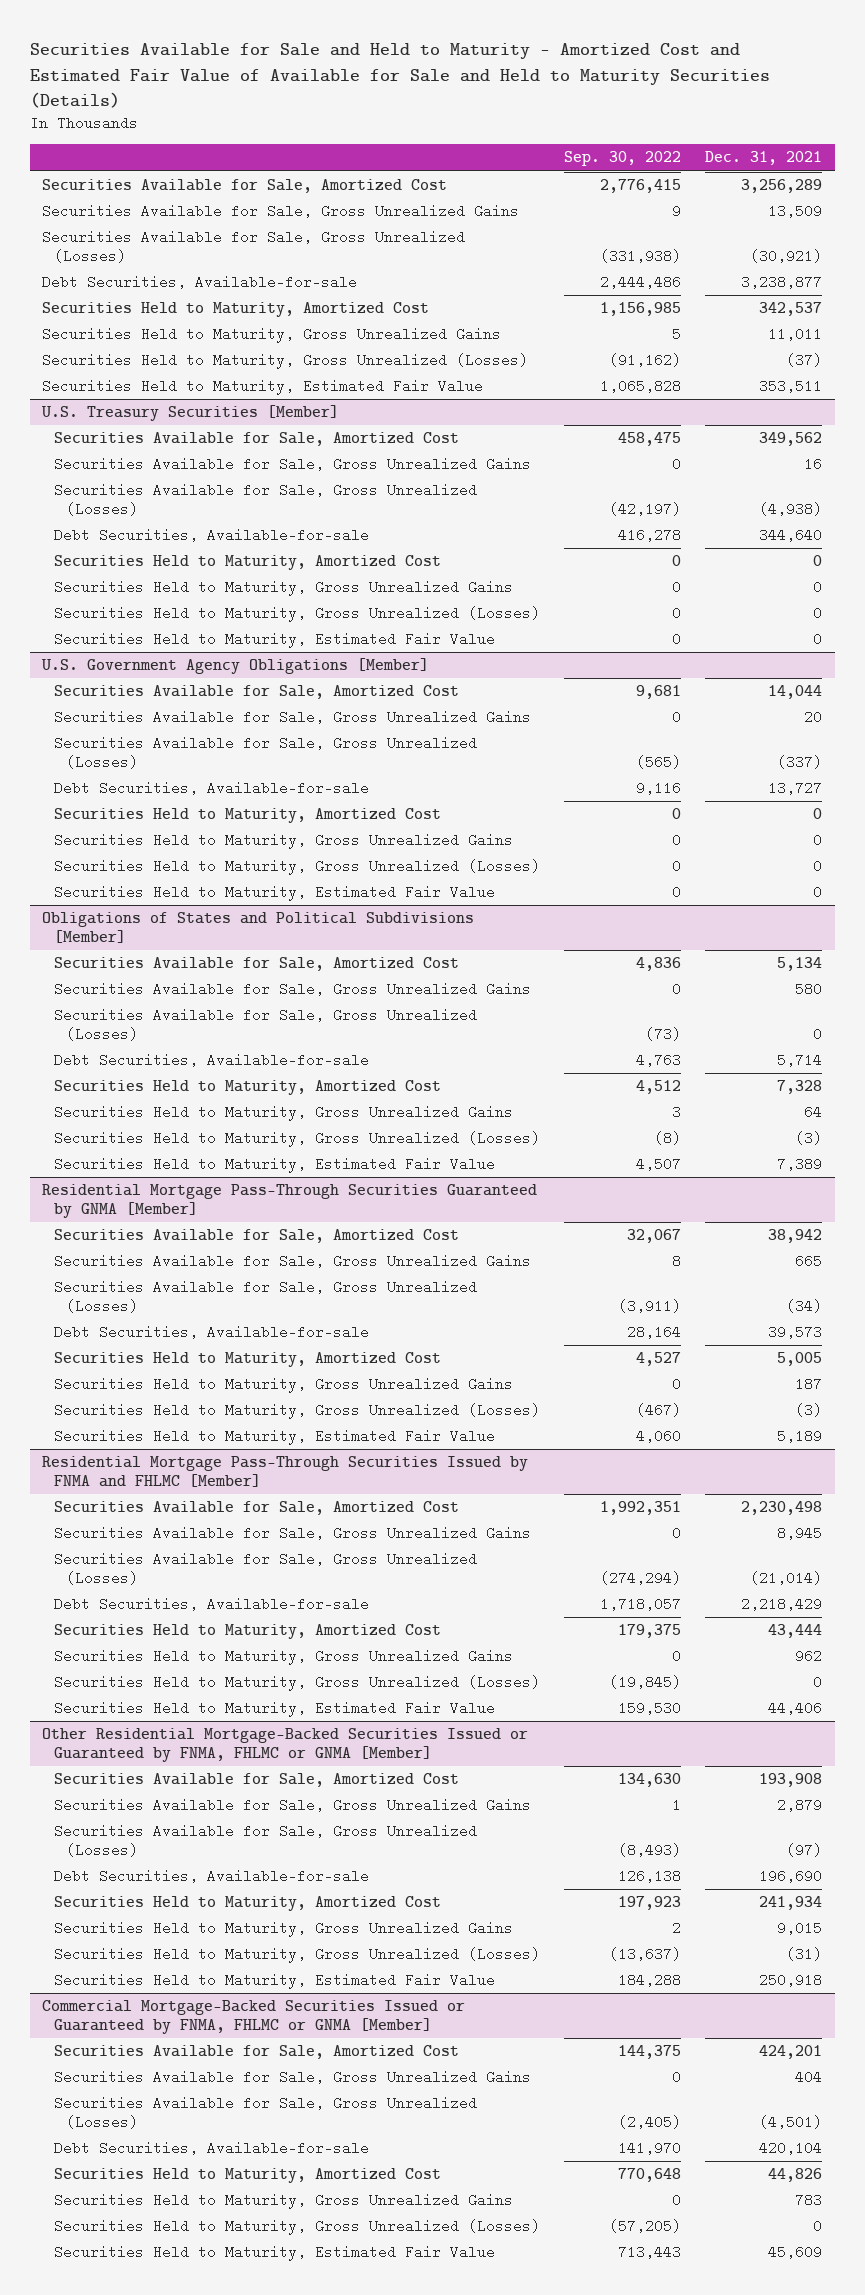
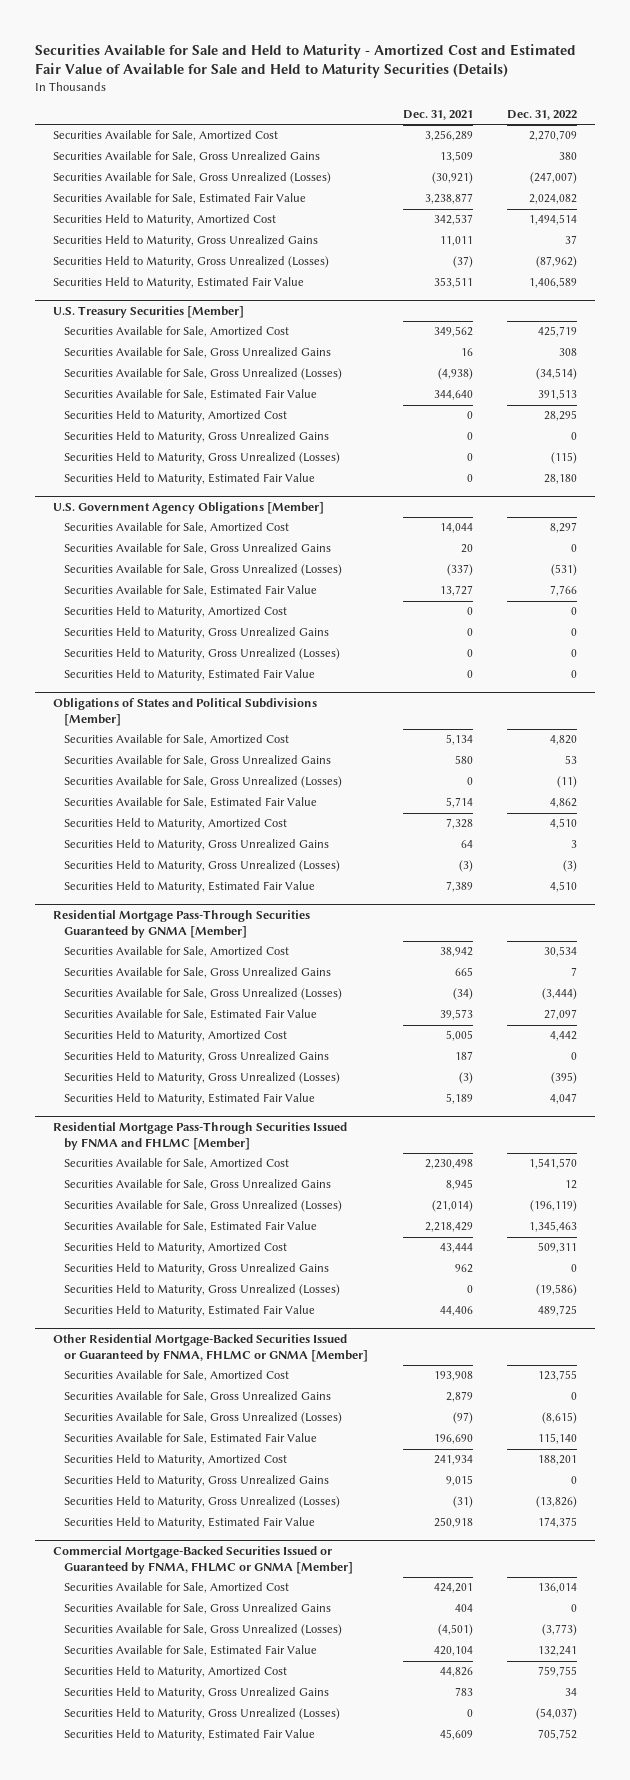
[564,151,682,167] Sep. 30, 2022 -> none
none -> [507,110,578,121] Dec. 31, 2022
[42,275,358,290] Debt Securities, Available-for-sale -> [52,193,306,205] Securities Available for Sale, Estimated Fair Value
[54,528,370,543] Debt Securities, Available-for-sale -> [64,389,318,401] Securities Available for Sale, Estimated Fair Value
[54,781,370,796] Debt Securities, Available-for-sale -> [64,585,318,597] Securities Available for Sale, Estimated Fair Value
[54,1053,370,1068] Debt Securities, Available-for-sale -> [64,797,318,809] Securities Available for Sale, Estimated Fair Value
[54,1325,370,1340] Debt Securities, Available-for-sale -> [64,1009,318,1021] Securities Available for Sale, Estimated Fair Value
[54,1597,370,1612] Debt Securities, Available-for-sale -> [64,1221,318,1233] Securities Available for Sale, Estimated Fair Value
[54,1869,370,1884] Debt Securities, Available-for-sale -> [64,1433,318,1445] Securities Available for Sale, Estimated Fair Value
[54,2141,370,2156] Debt Securities, Available-for-sale -> [64,1645,318,1657] Securities Available for Sale, Estimated Fair Value

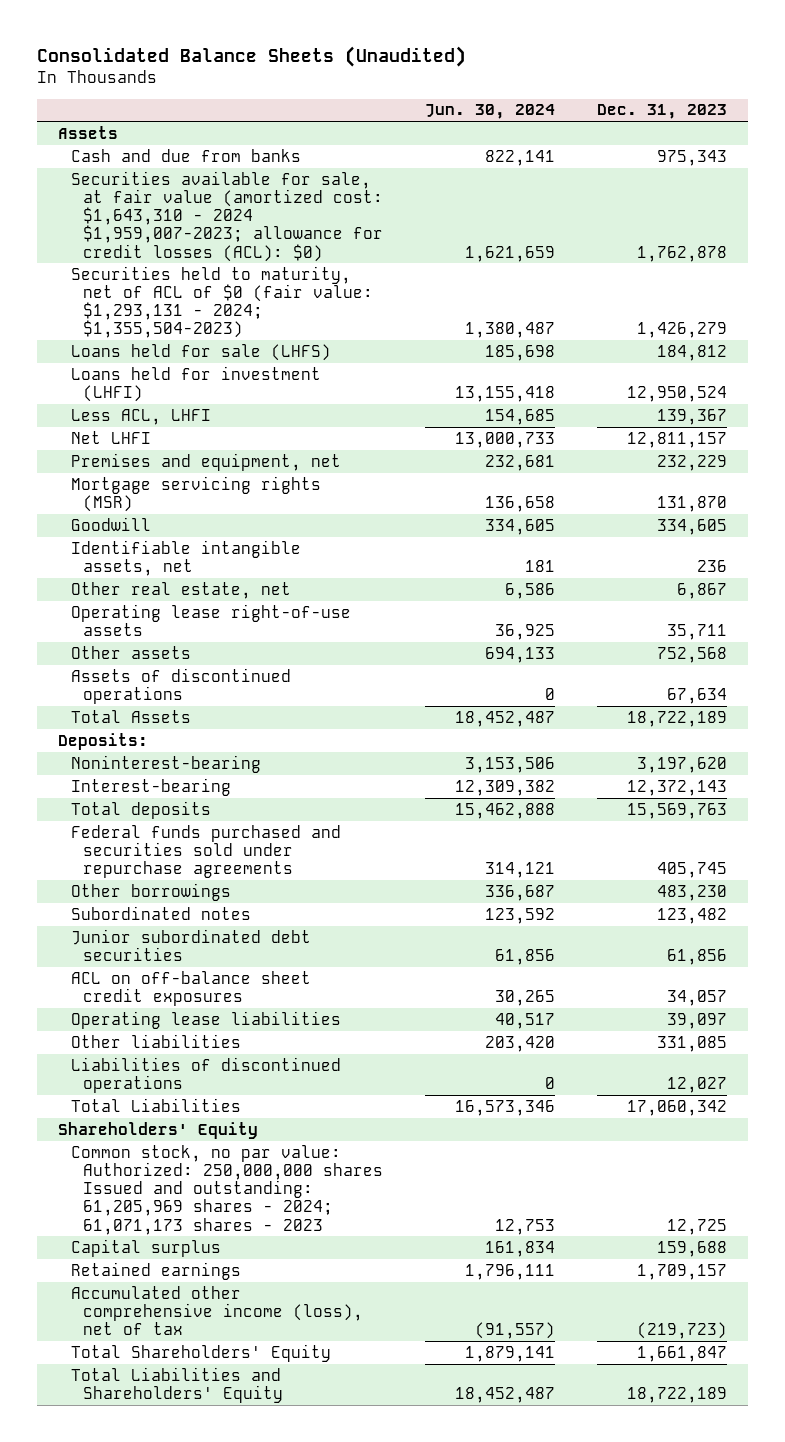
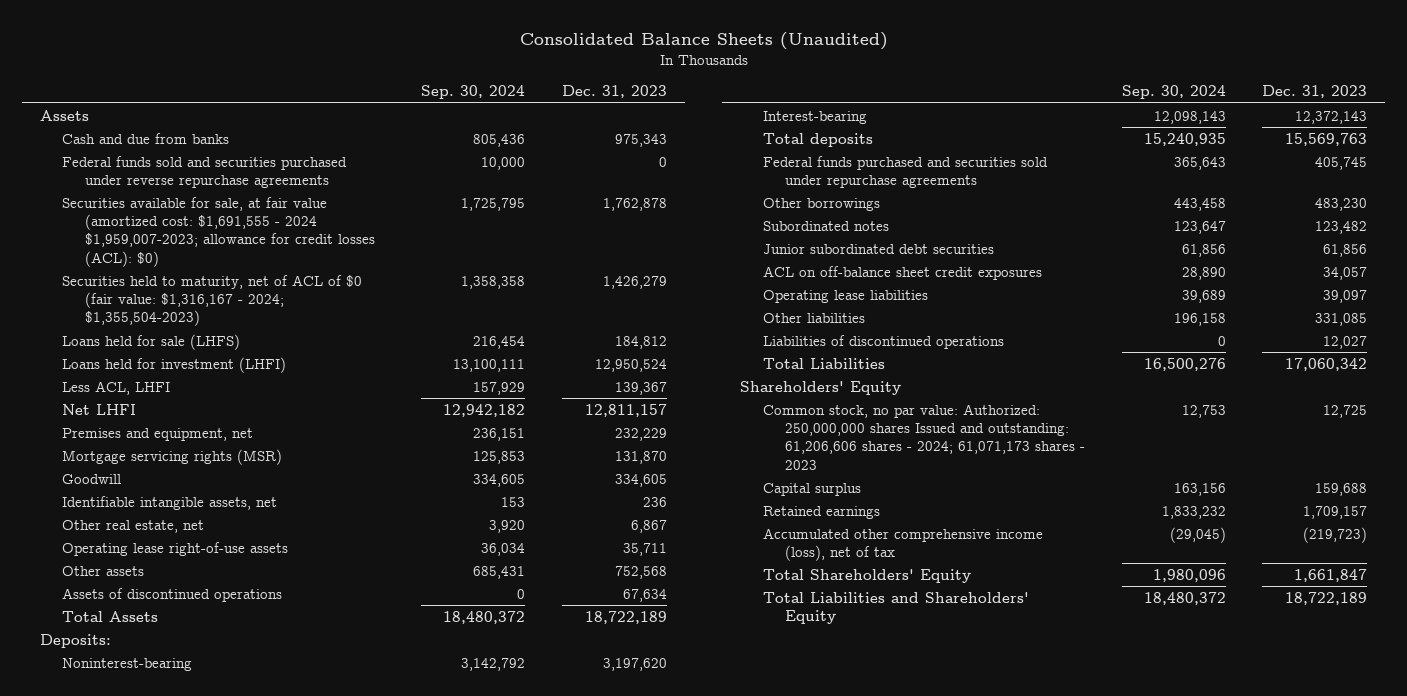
[424,104,555,120] Jun. 30, 2024 -> none
none -> [421,85,526,100] Sep. 30, 2024
none -> [62,155,348,189] Federal funds sold and securities purchased under reverse repurchase agreements
[70,170,384,262] Securities available for sale, at fair value (amortized cost: $1,643,310 - 2024 $1,959,007-2023; allowance for credit losses (ACL): $0) -> [62,196,375,267] Securities available for sale, at fair value (amortized cost: $1,691,555 - 2024 $1,959,007-2023; allowance for credit losses (ACL): $0)
[70,265,374,339] Securities held to maturity, net of ACL of $0 (fair value: $1,293,131 - 2024; $1,355,504-2023) -> [62,274,363,327] Securities held to maturity, net of ACL of $0 (fair value: $1,316,167 - 2024; $1,355,504-2023)
[70,1144,384,1235] Common stock, no par value: Authorized: 250,000,000 shares Issued and outstanding: 61,205,969 shares - 2024; 61,071,173 shares - 2023 -> [762,403,1086,470] Common stock, no par value: Authorized: 250,000,000 shares Issued and outstanding: 61,206,606 shares - 2024; 61,071,173 shares - 2023

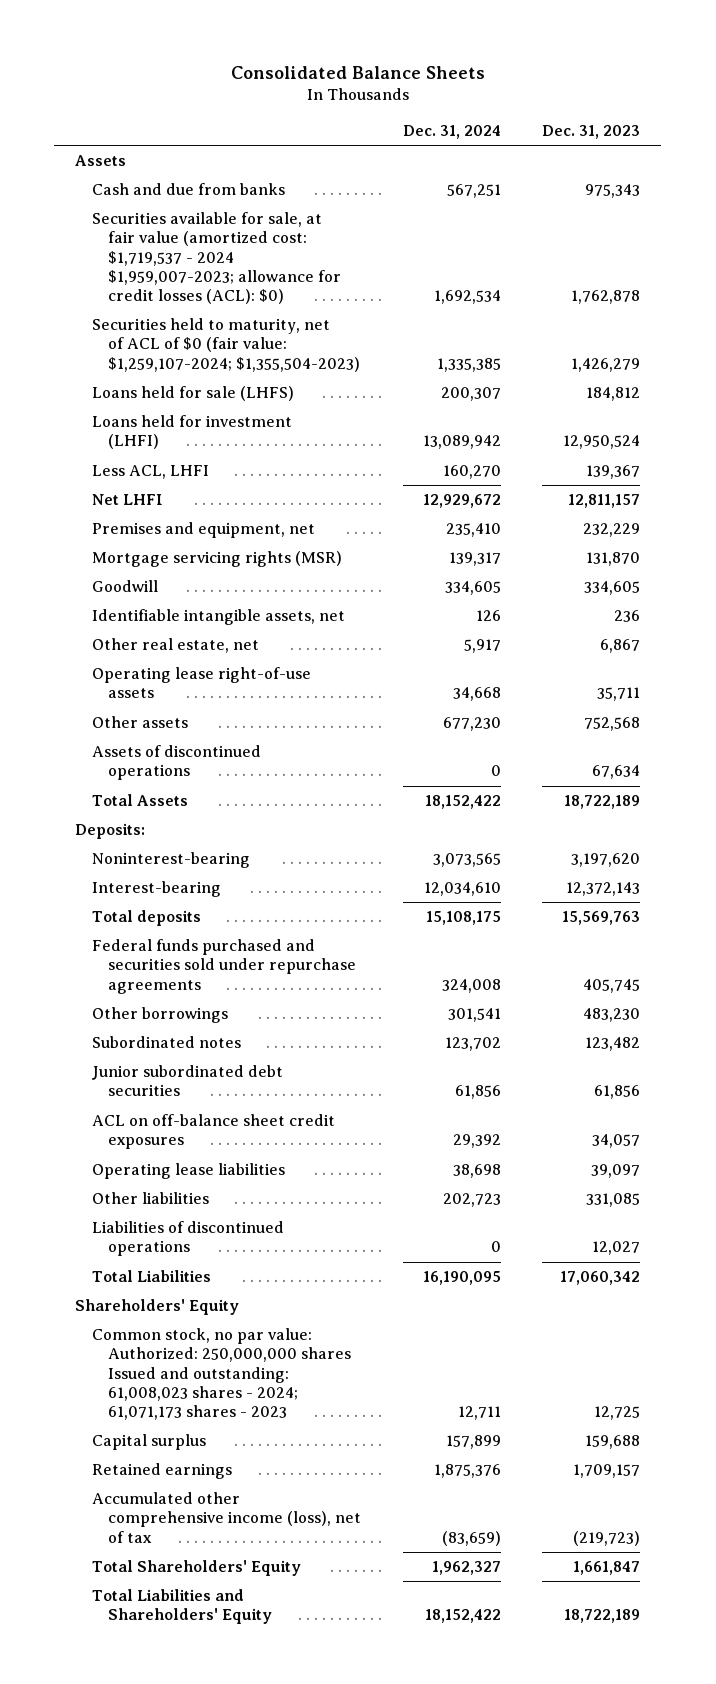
[519,31,888,50] Consolidated Balance Sheets (Unaudited) -> [230,65,485,79] Consolidated Balance Sheets
[421,85,526,100] Sep. 30, 2024 -> none
none -> [402,125,501,140] Dec. 31, 2024
[62,155,348,189] Federal funds sold and securities purchased under reverse repurchase agreements -> none
[62,196,375,267] Securities available for sale, at fair value (amortized cost: $1,691,555 - 2024 $1,959,007-2023; allowance for credit losses (ACL): $0) -> [91,212,342,304] Securities available for sale, at fair value (amortized cost: $1,719,537 - 2024 $1,959,007-2023; allowance for credit losses (ACL): $0)
[62,274,363,327] Securities held to maturity, net of ACL of $0 (fair value: $1,316,167 - 2024; $1,355,504-2023) -> [91,318,361,372] Securities held to maturity, net of ACL of $0 (fair value: $1,259,107-2024; $1,355,504-2023)
[762,403,1086,470] Common stock, no par value: Authorized: 250,000,000 shares Issued and outstanding: 61,206,606 shares - 2024; 61,071,173 shares - 2023 -> [91,1328,352,1420] Common stock, no par value: Authorized: 250,000,000 shares Issued and outstanding: 61,008,023 shares - 2024; 61,071,173 shares - 2023

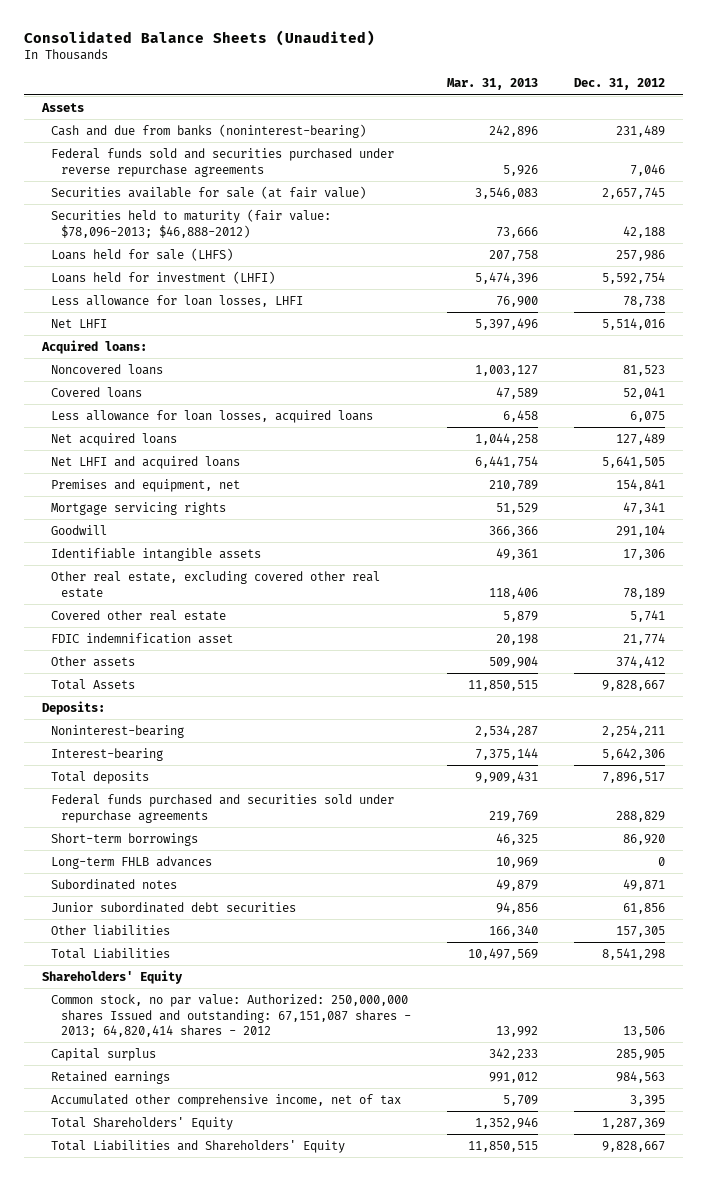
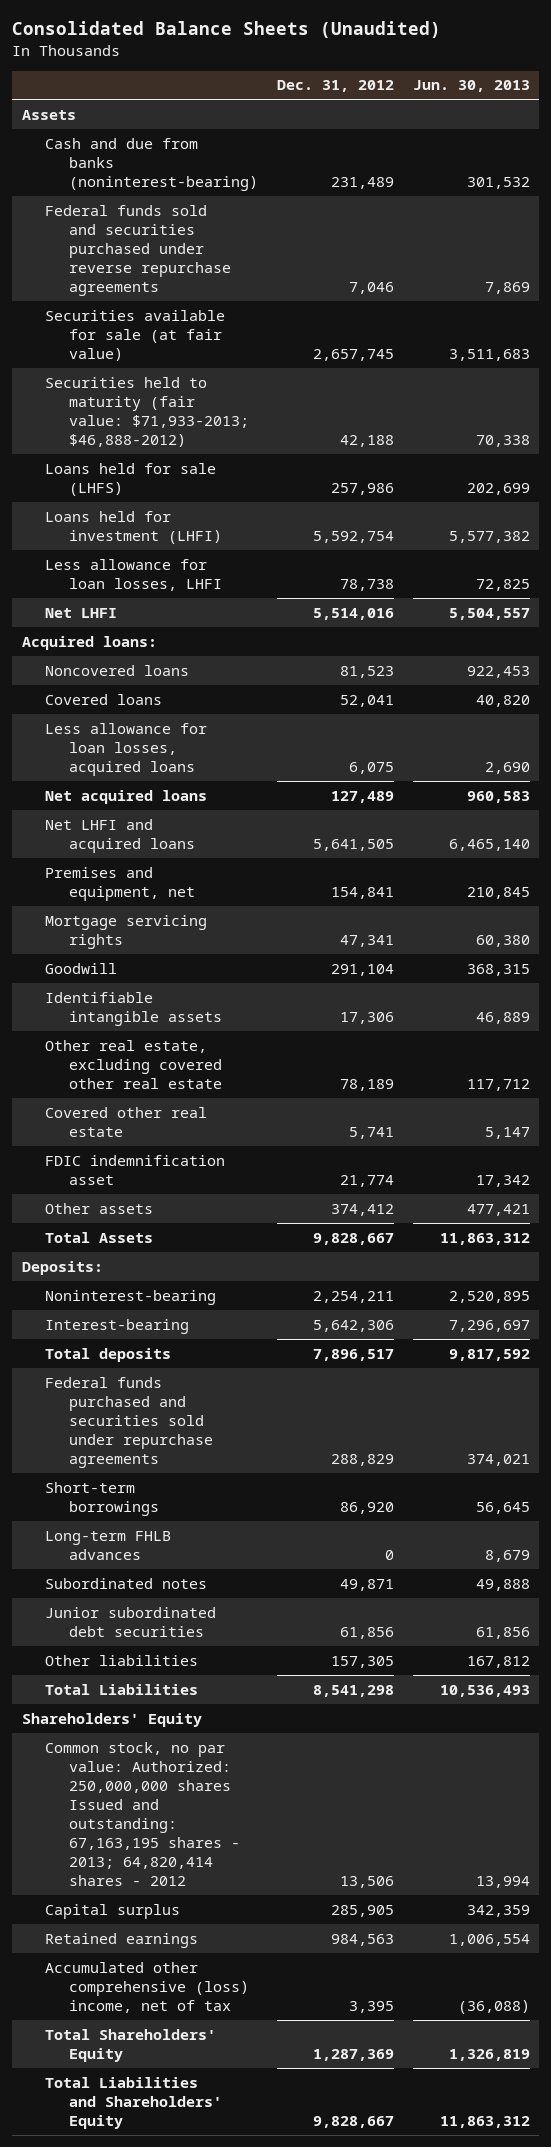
[446,78,538,91] Mar. 31, 2013 -> none
none -> [412,80,530,93] Jun. 30, 2013
[51,208,332,238] Securities held to maturity (fair value: $78,096-2013; $46,888-2012) -> [45,376,249,447] Securities held to maturity (fair value: $71,933-2013; $46,888-2012)
[51,993,411,1038] Common stock, no par value: Authorized: 250,000,000 shares Issued and outstanding: 67,151,087 shares - 2013; 64,820,414 shares - 2012 -> [45,1741,240,1886] Common stock, no par value: Authorized: 250,000,000 shares Issued and outstanding: 67,163,195 shares - 2013; 64,820,414 shares - 2012
[51,1093,402,1107] Accumulated other comprehensive income, net of tax -> [45,1961,249,2013] Accumulated other comprehensive (loss) income, net of tax

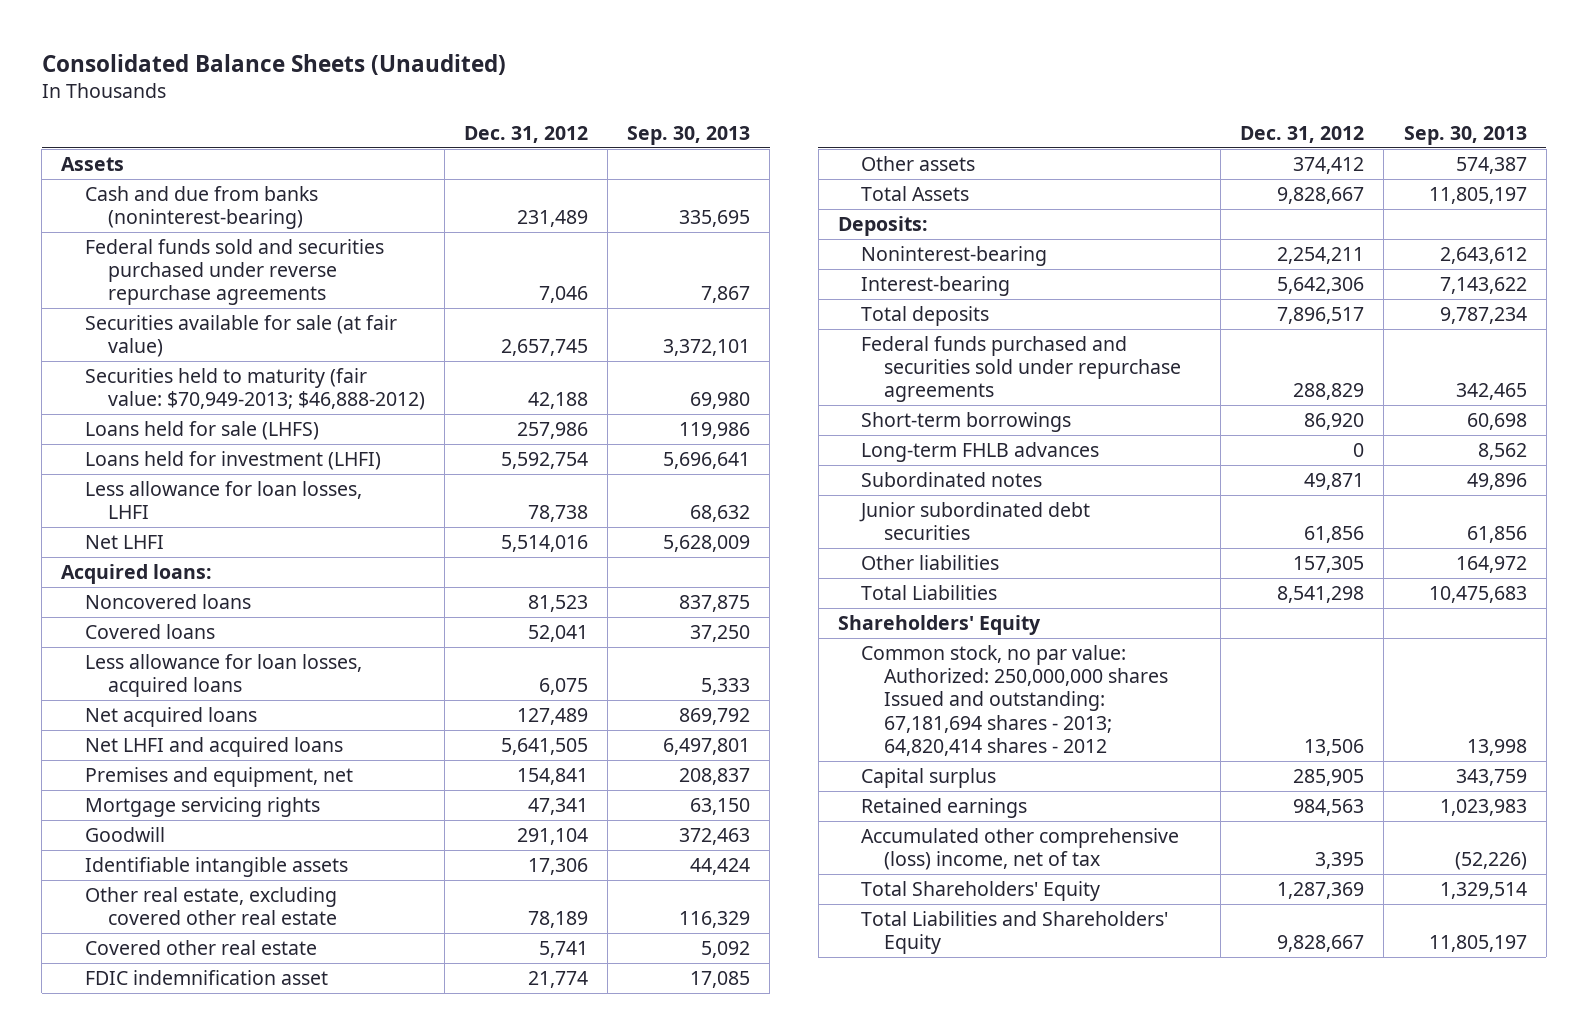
[412,80,530,93] Jun. 30, 2013 -> none
none -> [627,125,751,145] Sep. 30, 2013
[45,376,249,447] Securities held to maturity (fair value: $71,933-2013; $46,888-2012) -> [84,367,425,411] Securities held to maturity (fair value: $70,949-2013; $46,888-2012)
[45,1741,240,1886] Common stock, no par value: Authorized: 250,000,000 shares Issued and outstanding: 67,163,195 shares - 2013; 64,820,414 shares - 2012 -> [860,644,1169,756] Common stock, no par value: Authorized: 250,000,000 shares Issued and outstanding: 67,181,694 shares - 2013; 64,820,414 shares - 2012

